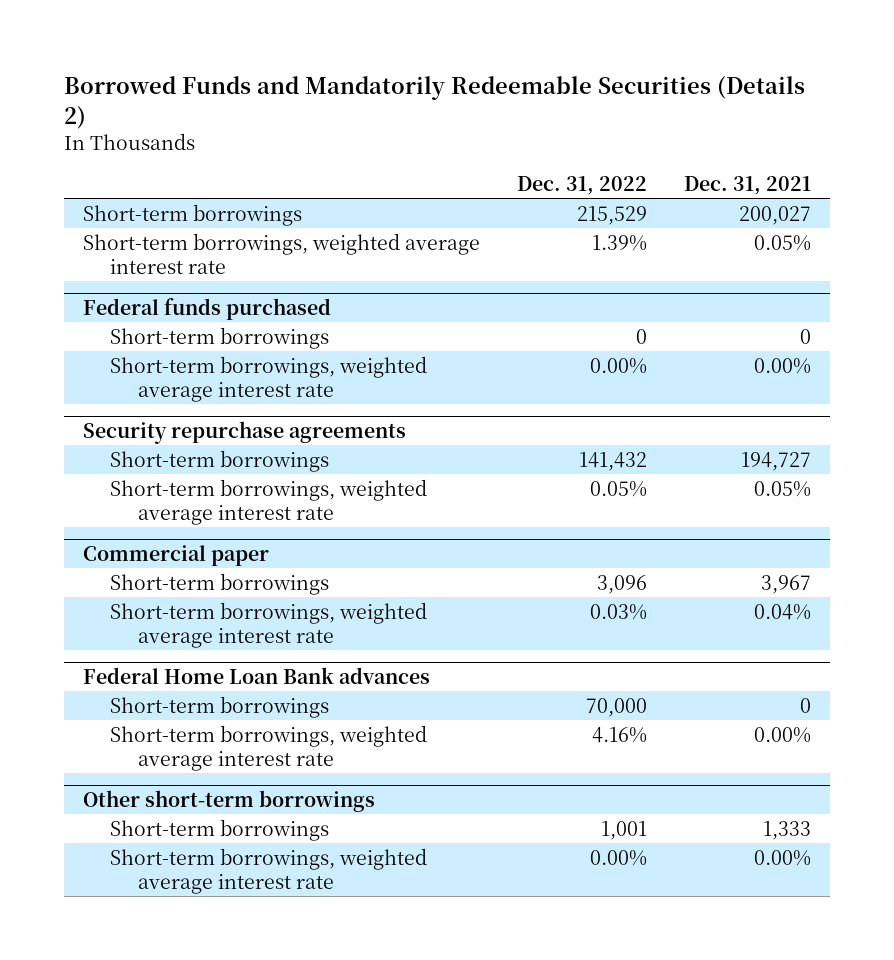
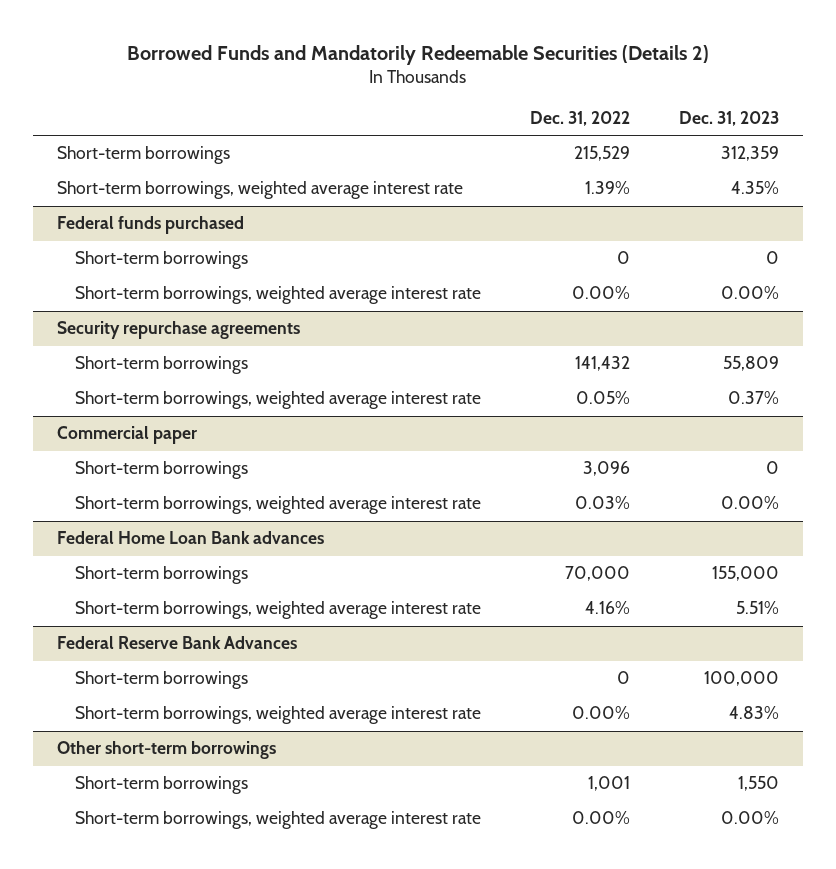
[684,175,812,195] Dec. 31, 2021 -> none
none -> [678,111,779,127] Dec. 31, 2023
none -> [57,636,298,650] Federal Reserve Bank Advances
none -> [75,671,249,690] Short-term borrowings
none -> [75,706,482,725] Short-term borrowings, weighted average interest rate

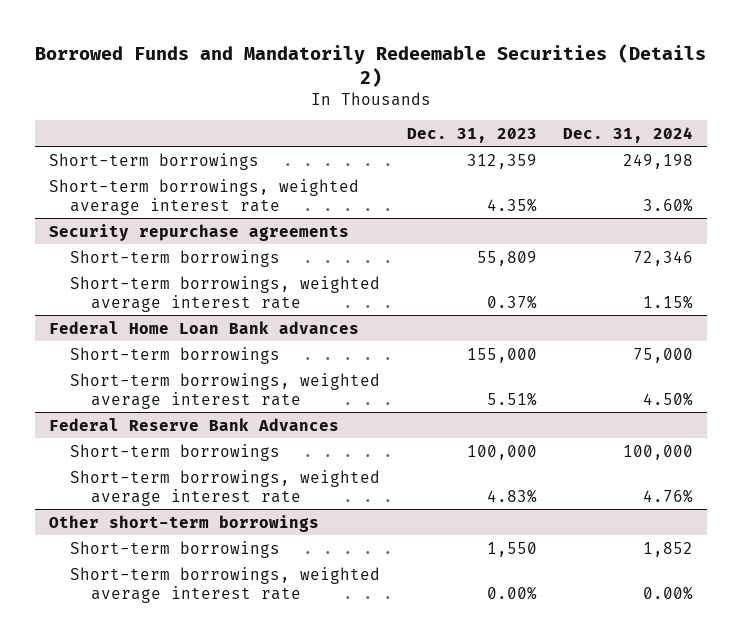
[530,111,631,127] Dec. 31, 2022 -> none
none -> [563,126,694,143] Dec. 31, 2024
[57,216,245,235] Federal funds purchased -> none
[75,251,249,270] Short-term borrowings -> none
[75,286,482,305] Short-term borrowings, weighted average interest rate -> none
[57,426,198,445] Commercial paper -> none
[75,461,249,480] Short-term borrowings -> none
[75,496,482,515] Short-term borrowings, weighted average interest rate -> none

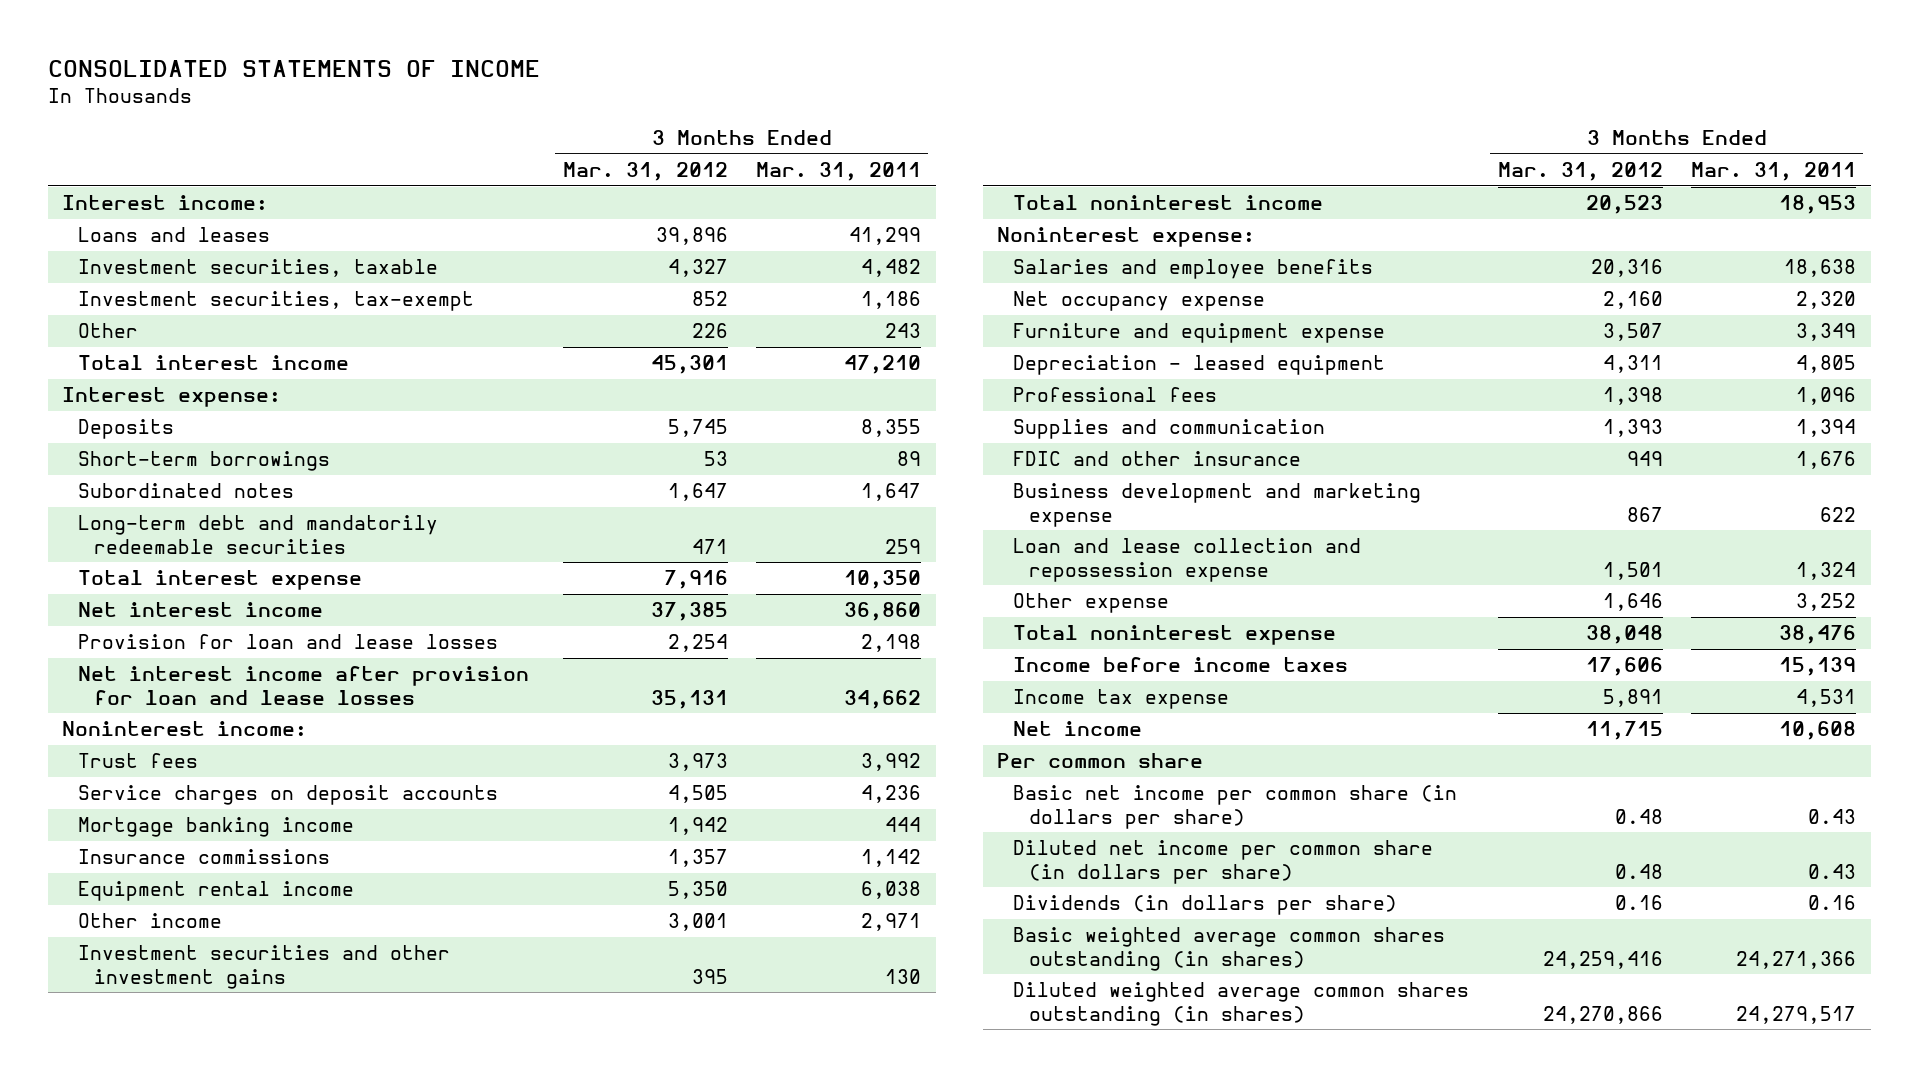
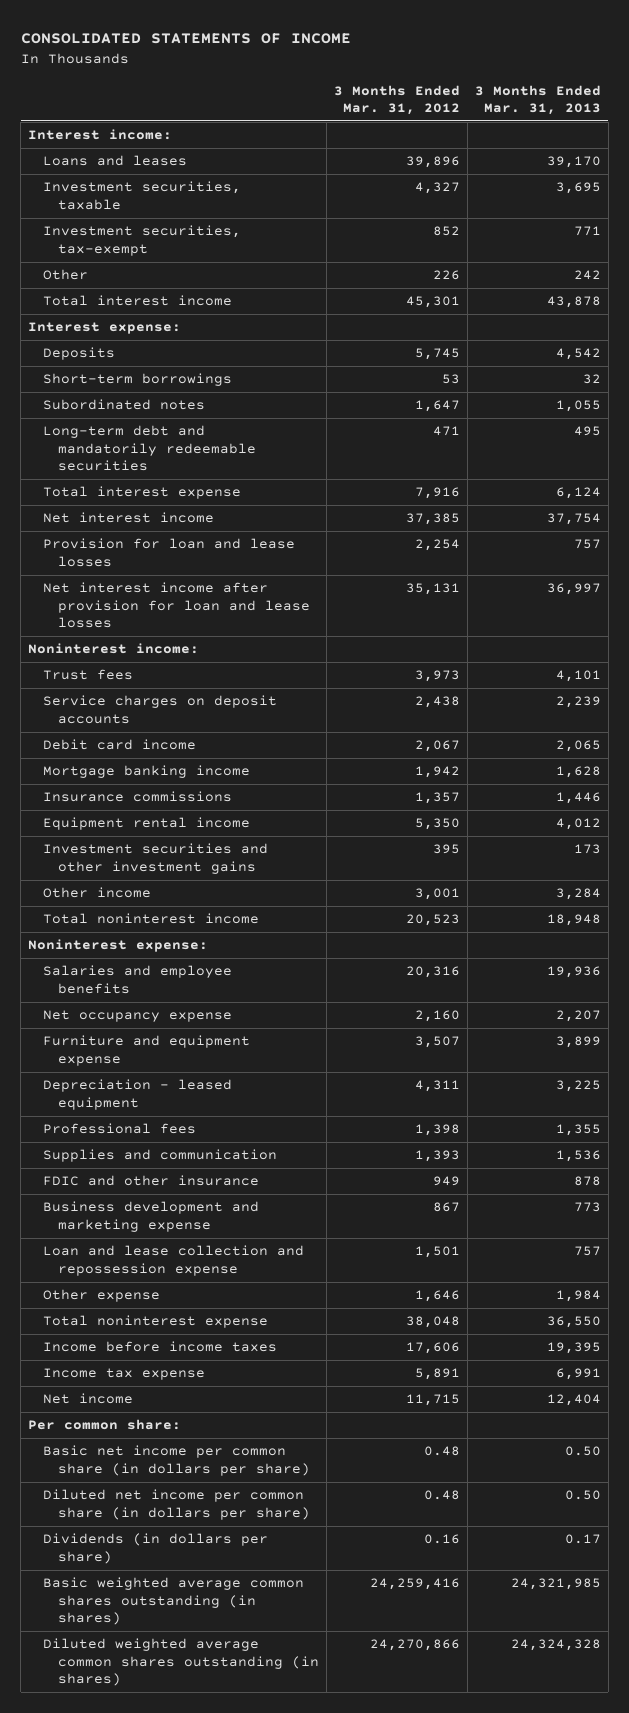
[756,161,922,181] Mar. 31, 2011 -> none
none -> [474,84,601,115] 3 Months Ended Mar. 31, 2013
[667,785,728,804] 4,505 -> [415,696,461,709] 2,438
none -> [43,739,197,751] Debit card income
[77,913,222,929] Other income -> [43,887,152,899] Other income
[997,753,1204,769] Per common share -> [28,1419,182,1431] Per common share:

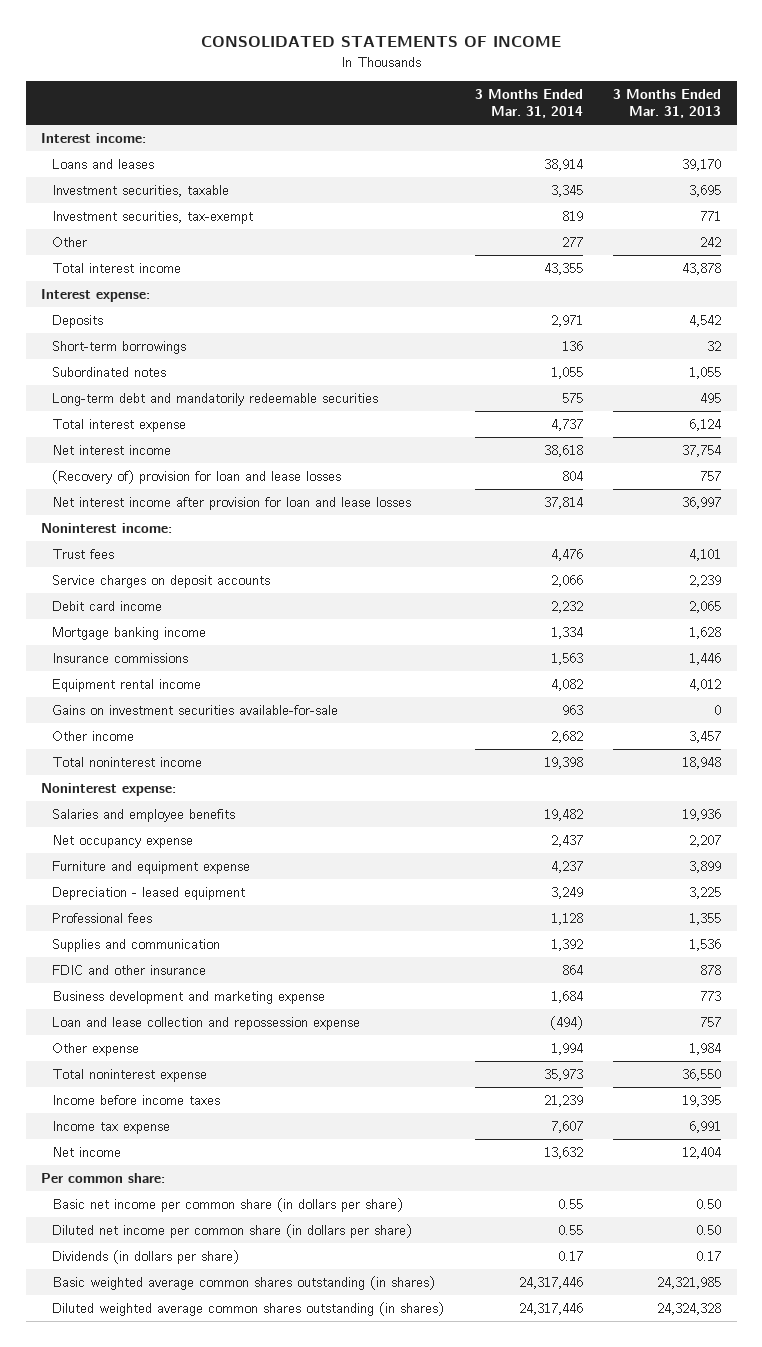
[334,84,461,115] 3 Months Ended Mar. 31, 2012 -> none
none -> [474,88,583,118] 3 Months Ended Mar. 31, 2014
[43,538,296,567] Provision for loan and lease losses -> [52,469,342,484] (Recovery of) provision for loan and lease losses
[43,843,269,874] Investment securities and other investment gains -> none
none -> [52,704,339,715] Gains on investment securities available-for-sale
[555,888,601,901] 3,284 -> [689,730,722,743] 3,457

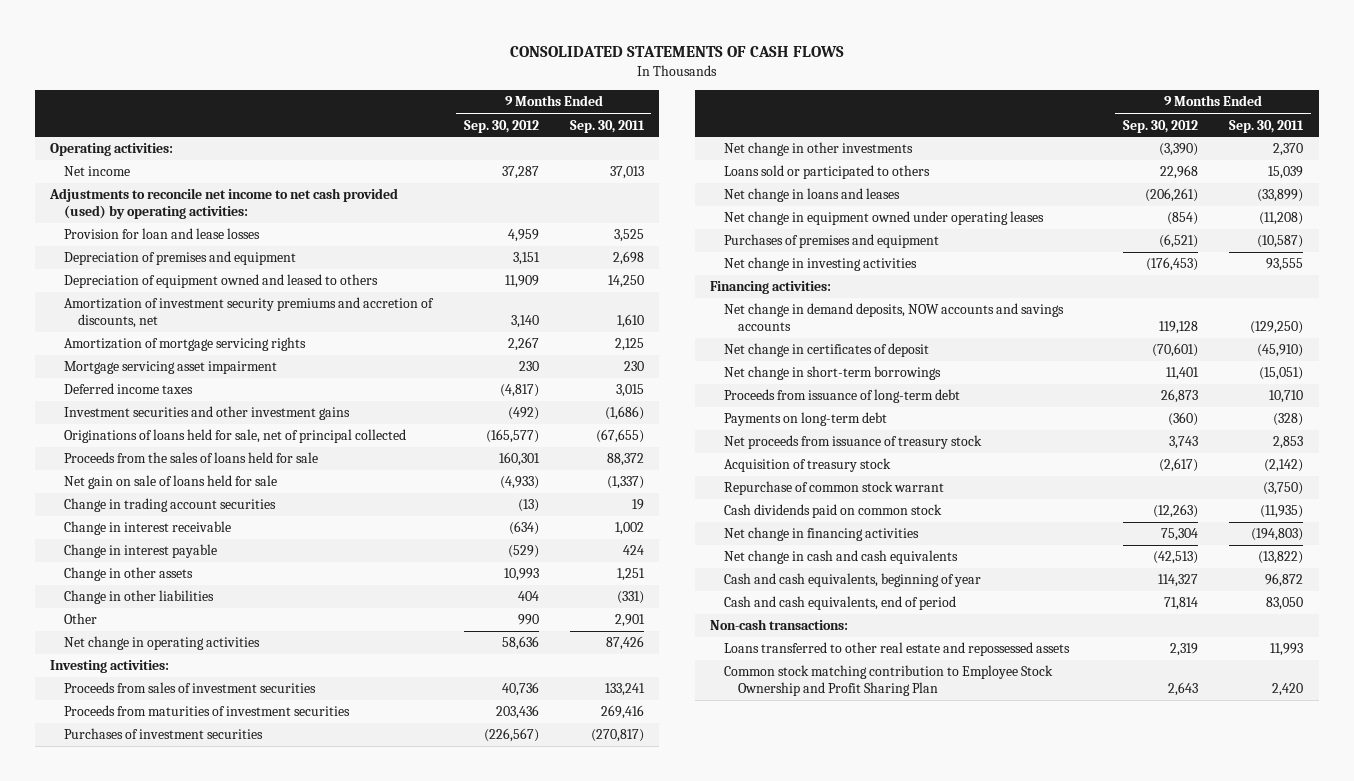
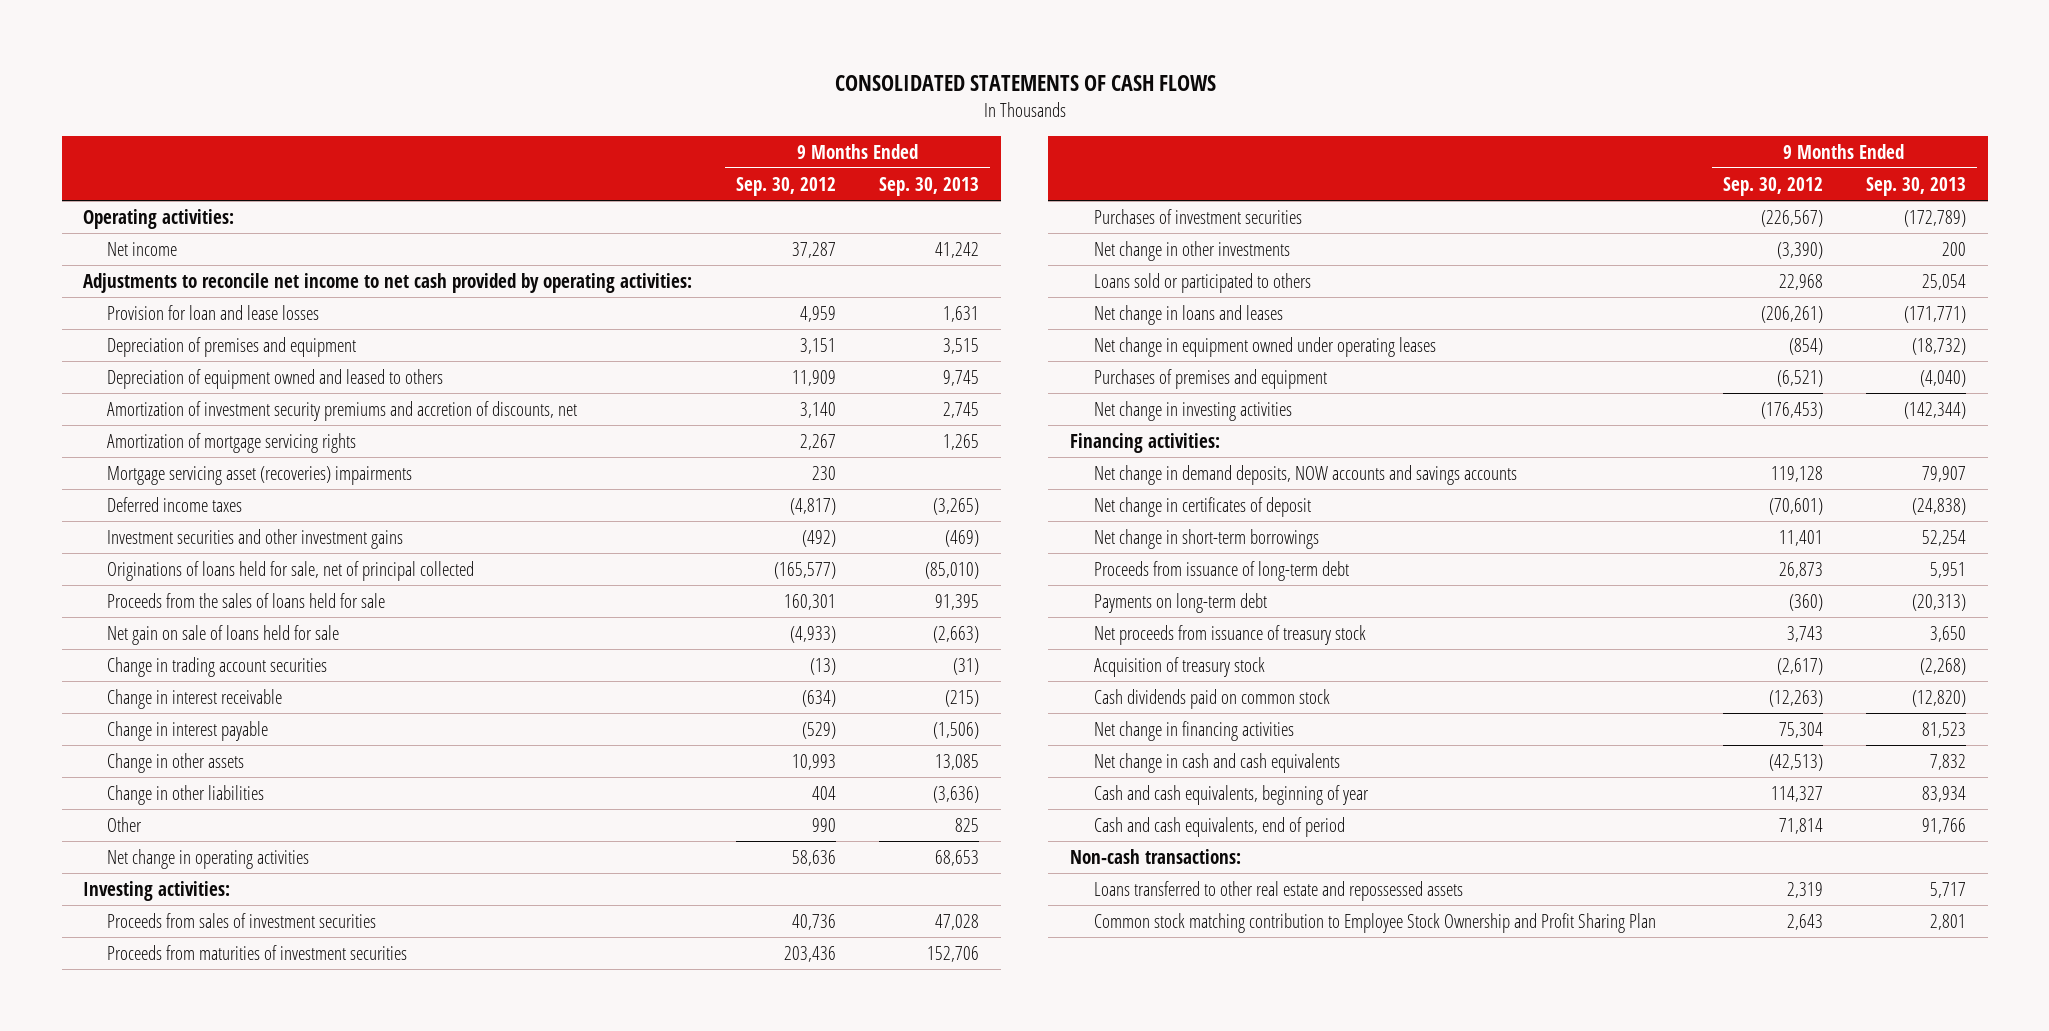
[569,119,645,133] Sep. 30, 2011 -> none
none -> [879,176,980,196] Sep. 30, 2013
[49,188,399,220] Adjustments to reconcile net income to net cash provided (used) by operating activities: -> [83,272,693,293] Adjustments to reconcile net income to net cash provided by operating activities:
[64,361,278,375] Mortgage servicing asset impairment -> [107,465,413,485] Mortgage servicing asset (recoveries) impairments
[724,481,945,496] Repurchase of common stock warrant -> none

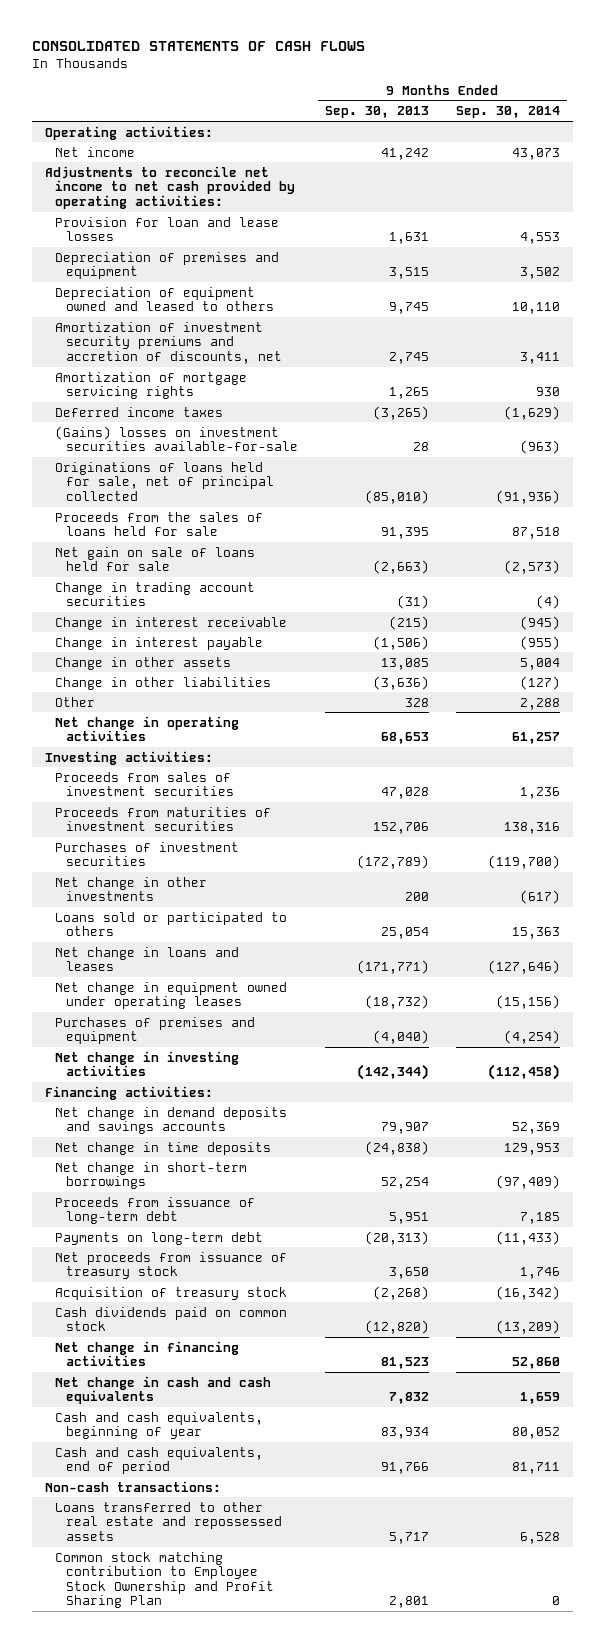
[735,176,836,196] Sep. 30, 2012 -> none
none -> [455,106,560,119] Sep. 30, 2014
[107,465,413,485] Mortgage servicing asset (recoveries) impairments -> none
[107,528,404,549] Investment securities and other investment gains -> none
none -> [55,425,298,452] (Gains) losses on investment securities available-for-sale
[955,817,980,832] 825 -> [404,697,429,707] 328
[1094,464,1518,485] Net change in demand deposits, NOW accounts and savings accounts -> [55,1106,288,1135] Net change in demand deposits and savings accounts
[1094,496,1312,517] Net change in certificates of deposit -> [55,1141,272,1155] Net change in time deposits

